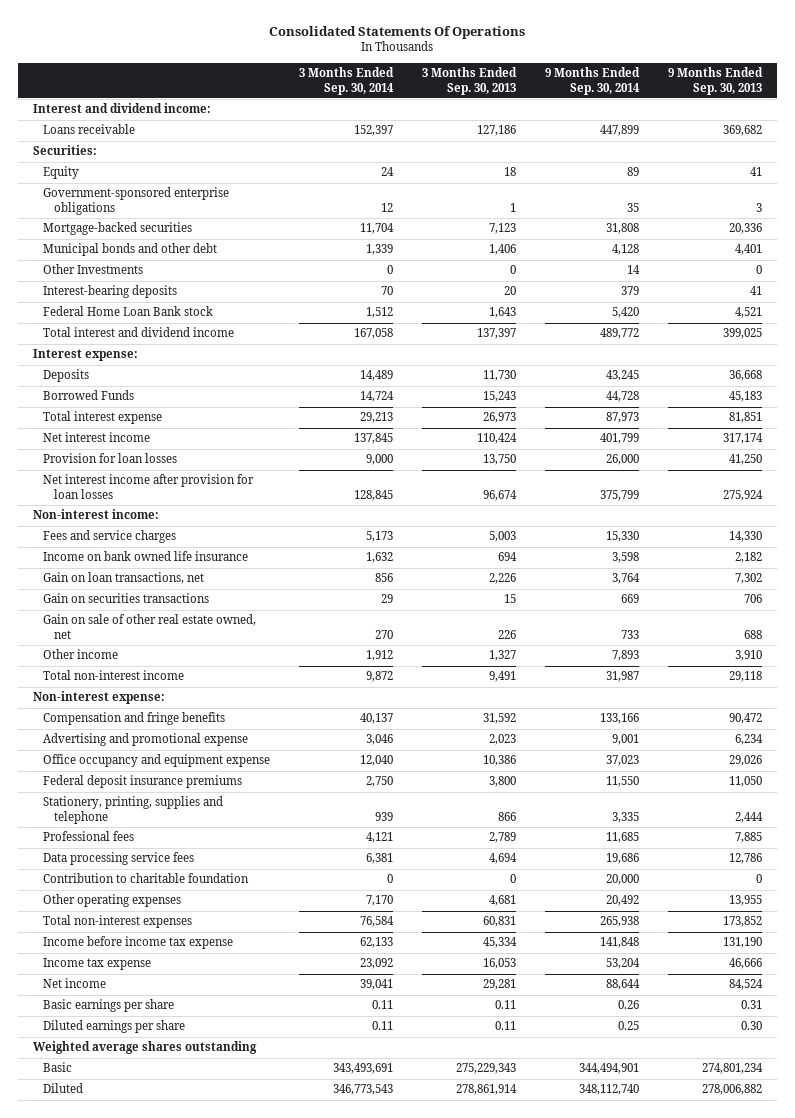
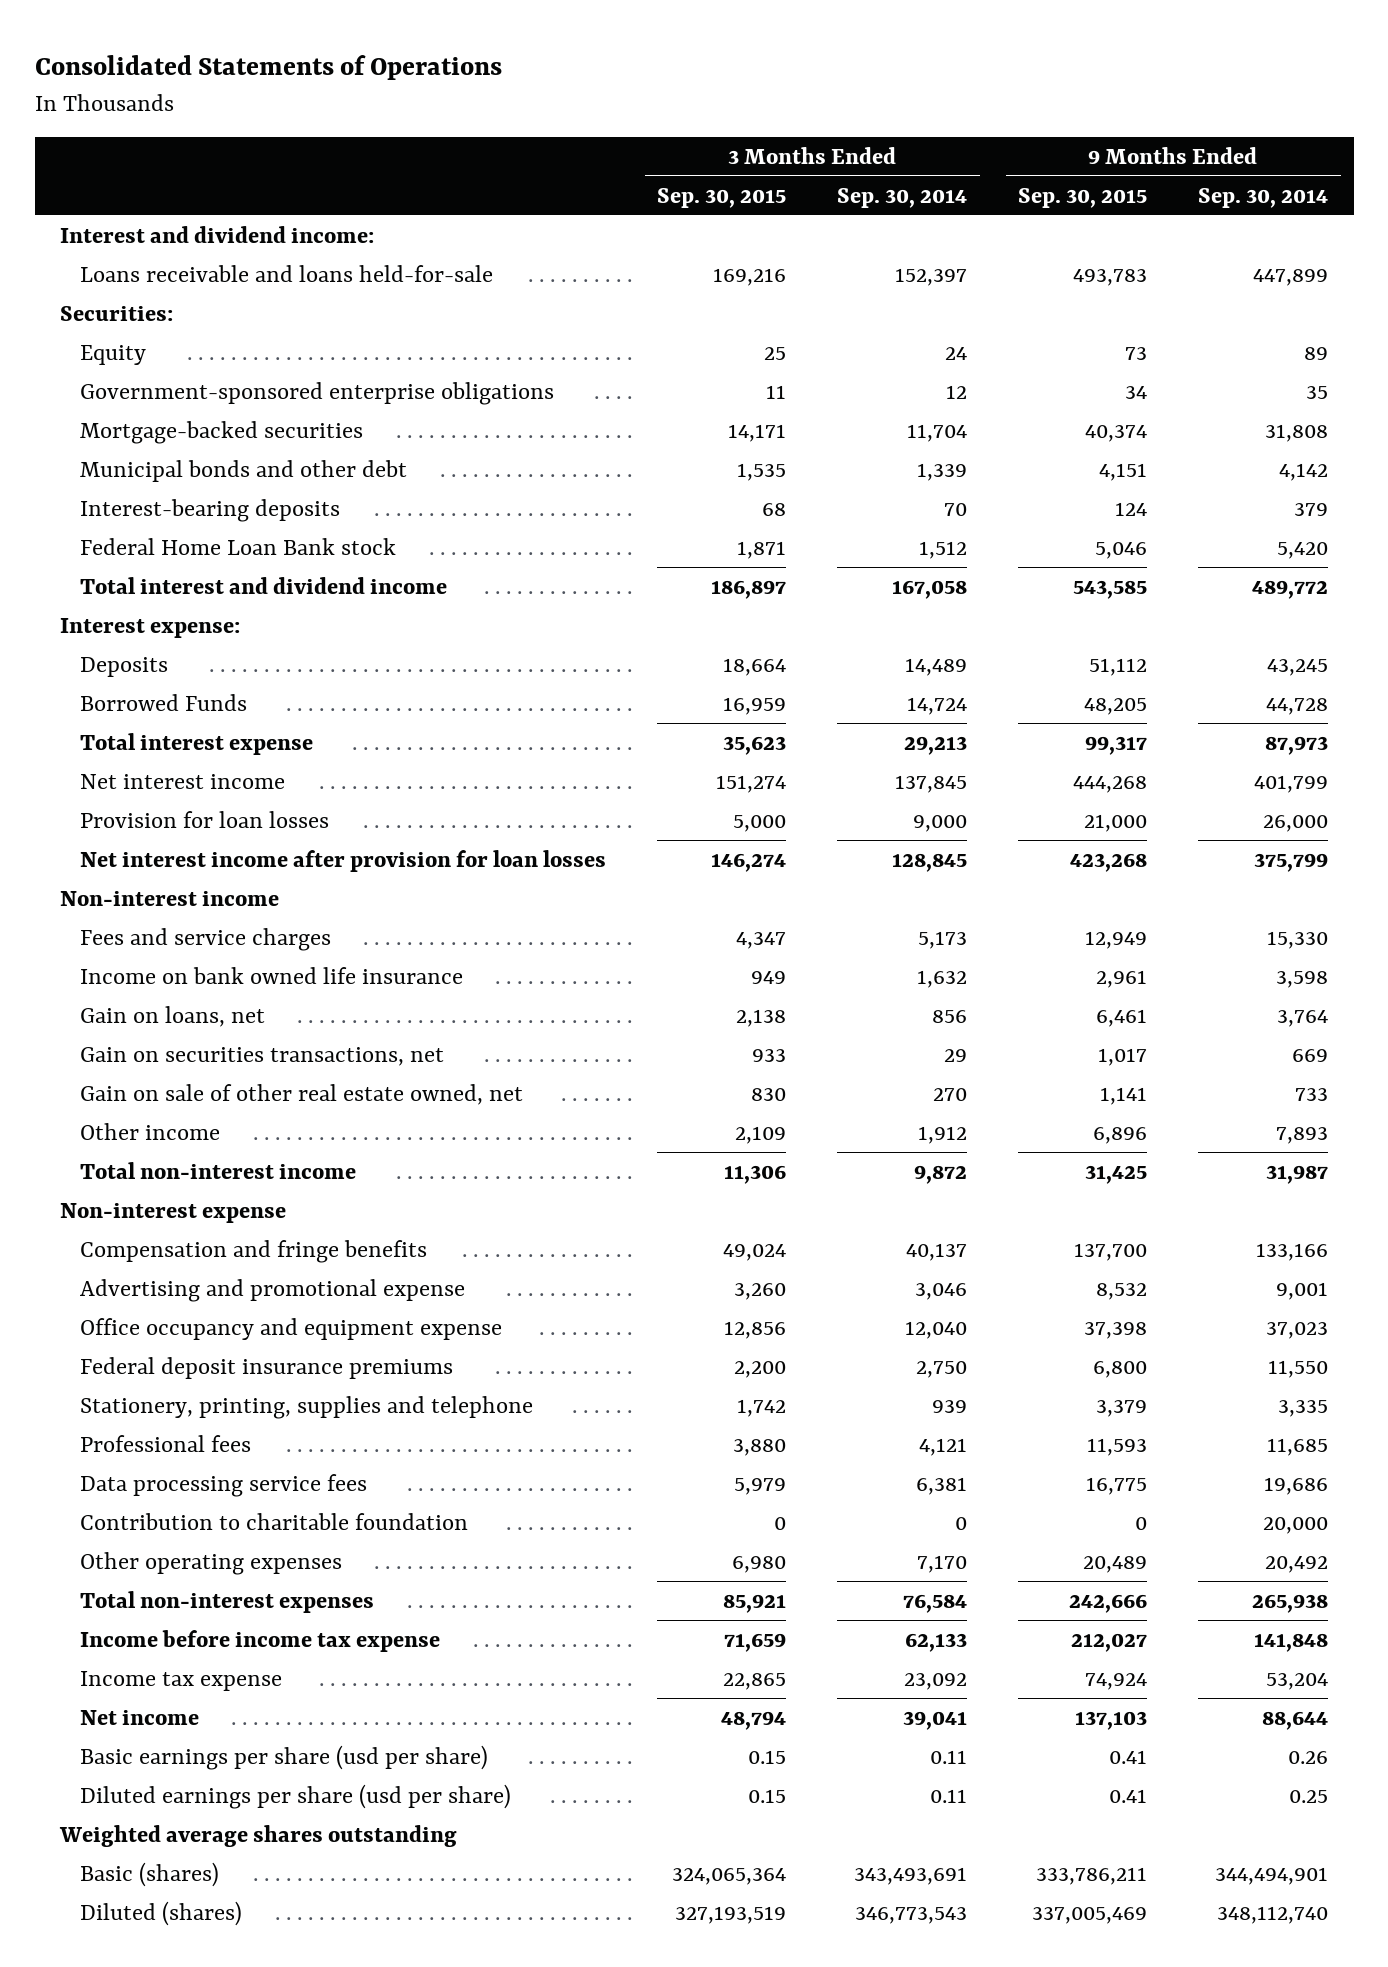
[269,25,526,39] Consolidated Statements Of Operations -> [34,55,502,81] Consolidated Statements of Operations
[422,66,518,95] 3 Months Ended Sep. 30, 2013 -> none
[668,66,764,95] 9 Months Ended Sep. 30, 2013 -> none
none -> [657,187,787,208] Sep. 30, 2015
none -> [1018,187,1148,208] Sep. 30, 2015
[43,124,136,135] Loans receivable -> [80,264,494,282] Loans receivable and loans held-for-sale
[43,264,144,275] Other Investments -> none
[612,244,640,256] 4,128 -> [1279,462,1329,481] 4,142
[32,509,159,520] Non-interest income: -> [60,890,280,906] Non-interest income
[43,572,205,585] Gain on loan transactions, net -> [80,1005,266,1027] Gain on loans, net
[43,593,210,604] Gain on securities transactions -> [80,1046,445,1066] Gain on securities transactions, net
[32,691,165,705] Non-interest expense: -> [60,1202,287,1223] Non-interest expense
[43,999,175,1013] Basic earnings per share -> [80,1744,489,1770] Basic earnings per share (usd per share)
[43,1020,186,1034] Diluted earnings per share -> [80,1783,512,1809] Diluted earnings per share (usd per share)
[43,1062,73,1073] Basic -> [80,1861,220,1887] Basic (shares)
[43,1083,84,1094] Diluted -> [80,1900,243,1926] Diluted (shares)

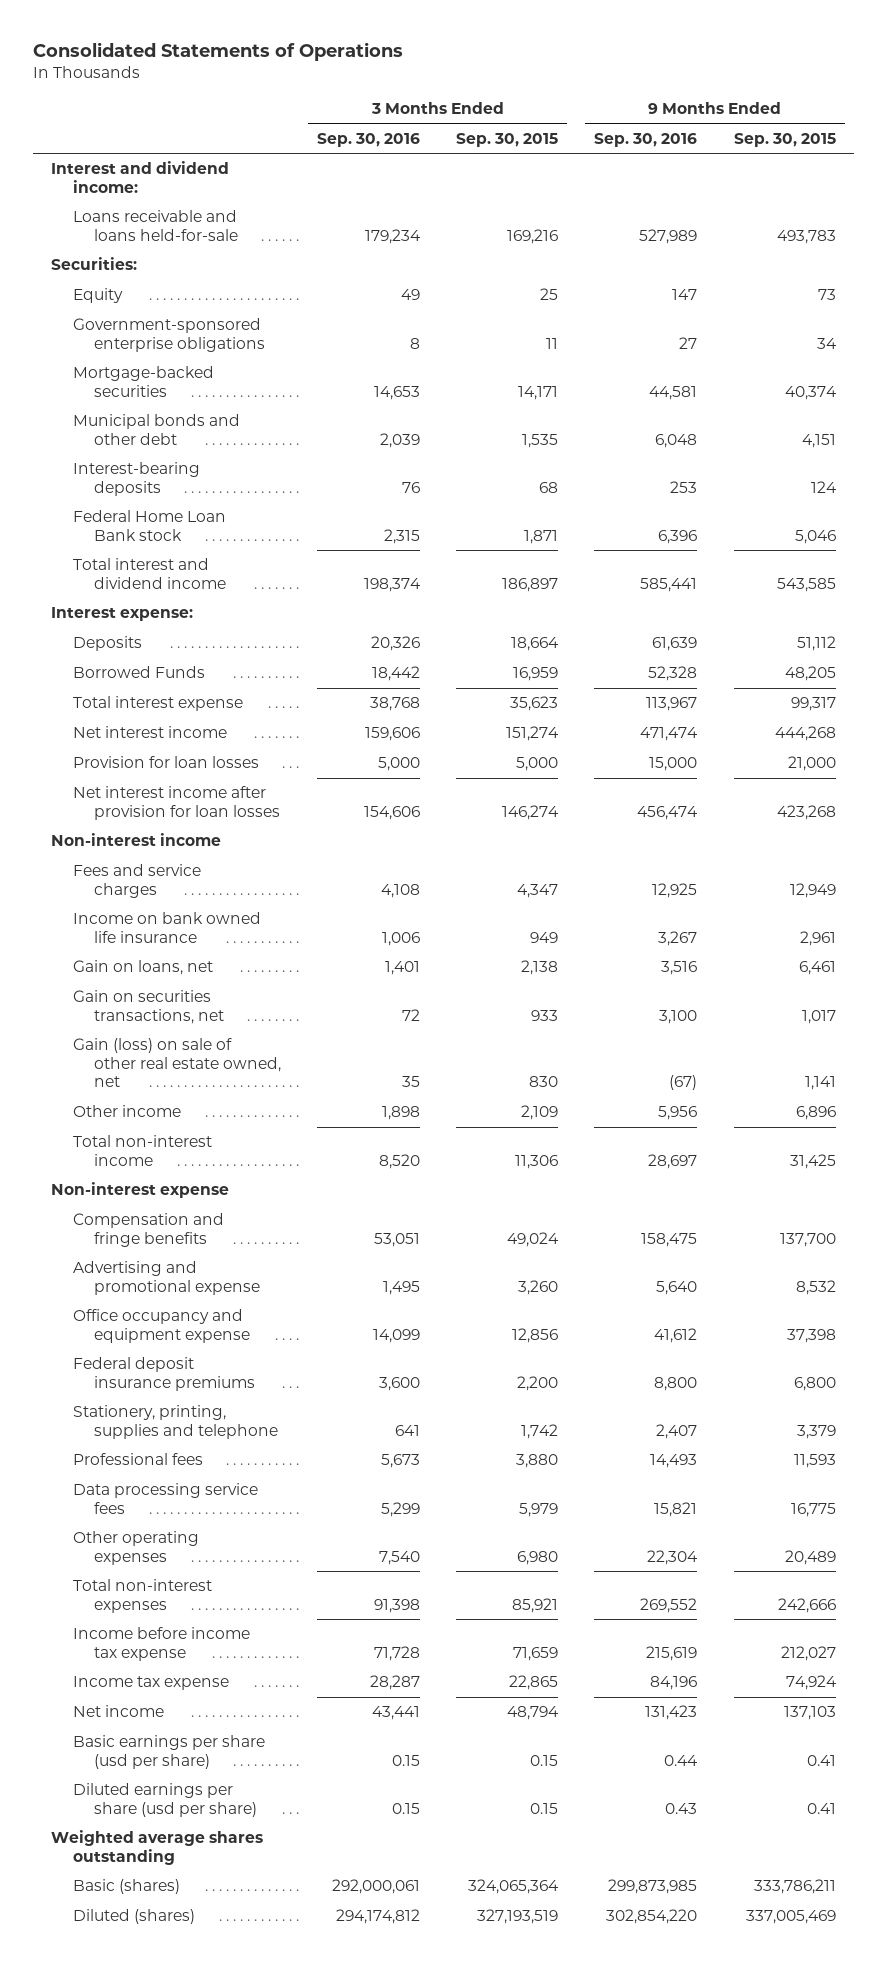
[837,187,968,208] Sep. 30, 2014 -> none
[1198,187,1329,208] Sep. 30, 2014 -> none
none -> [317,132,421,147] Sep. 30, 2016
none -> [594,132,698,147] Sep. 30, 2016
[80,1083,524,1105] Gain on sale of other real estate owned, net -> [72,1038,282,1088] Gain (loss) on sale of other real estate owned, net
[80,1512,469,1530] Contribution to charitable foundation -> none

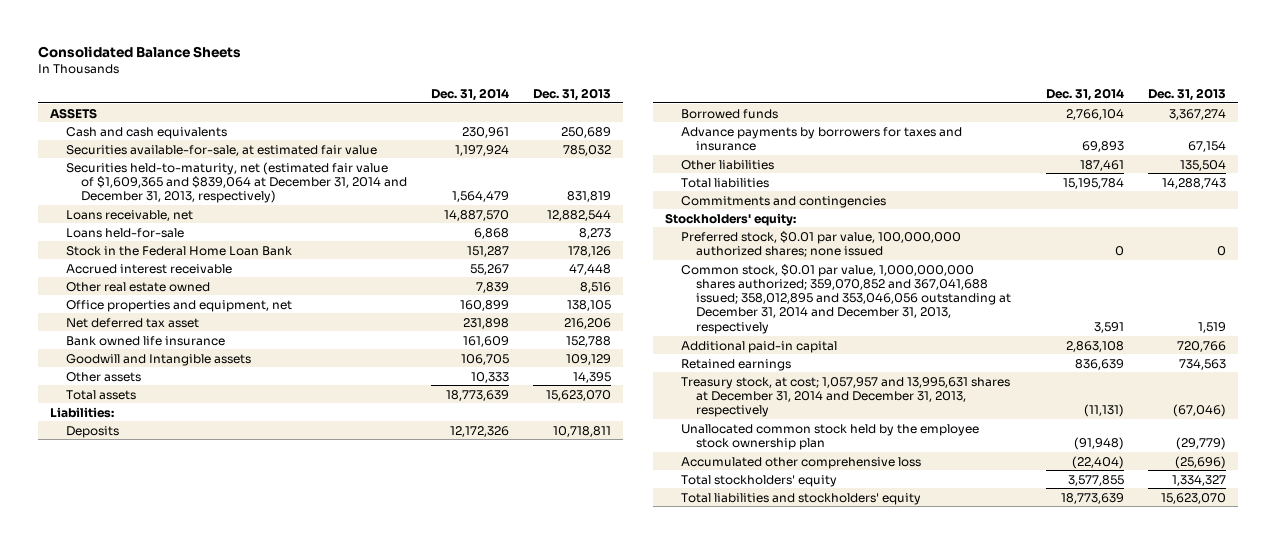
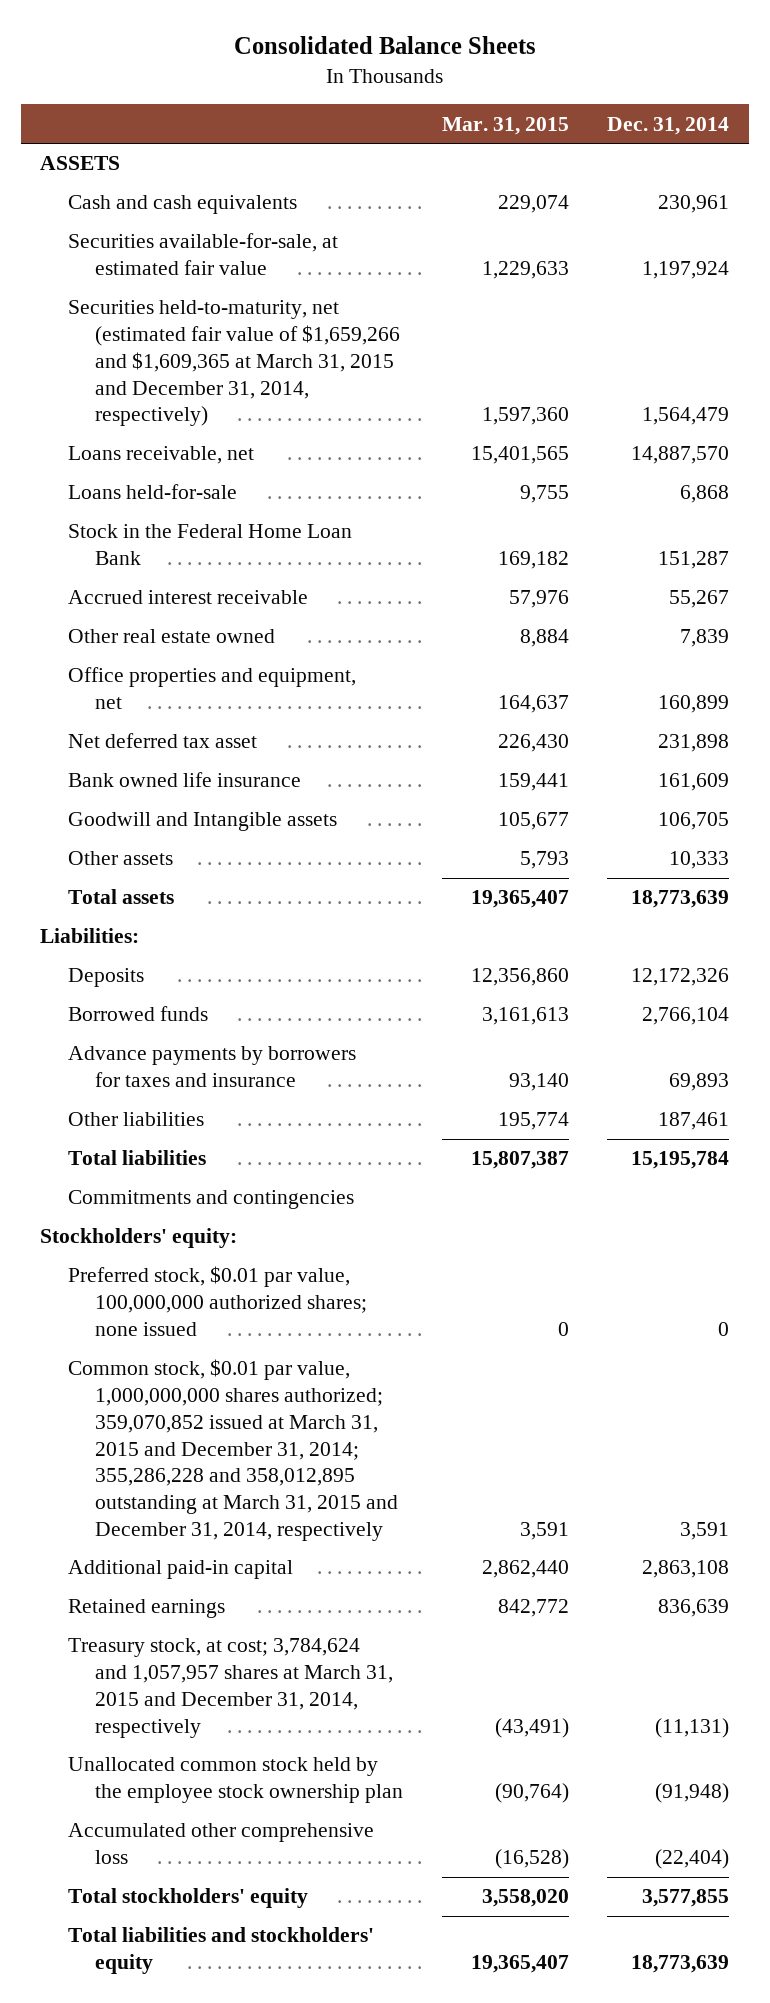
[533,88,612,102] Dec. 31, 2013 -> none
none -> [441,116,569,135] Mar. 31, 2015
[65,161,408,204] Securities held-to-maturity, net (estimated fair value of $1,609,365 and $839,064 at December 31, 2014 and December 31, 2013, respectively) -> [67,300,401,427] Securities held-to-maturity, net (estimated fair value of $1,659,266 and $1,609,365 at March 31, 2015 and December 31, 2014, respectively)
[680,263,1012,334] Common stock, $0.01 par value, 1,000,000,000 shares authorized; 359,070,852 and 367,041,688 issued; 358,012,895 and 353,046,056 outstanding at December 31, 2014 and December 31, 2013, respectively -> [67,1359,399,1541] Common stock, $0.01 par value, 1,000,000,000 shares authorized; 359,070,852 issued at March 31, 2015 and December 31, 2014; 355,286,228 and 358,012,895 outstanding at March 31, 2015 and December 31, 2014, respectively
[680,376,1010,418] Treasury stock, at cost; 1,057,957 and 13,995,631 shares at December 31, 2014 and December 31, 2013, respectively -> [67,1638,394,1738] Treasury stock, at cost; 3,784,624 and 1,057,957 shares at March 31, 2015 and December 31, 2014, respectively

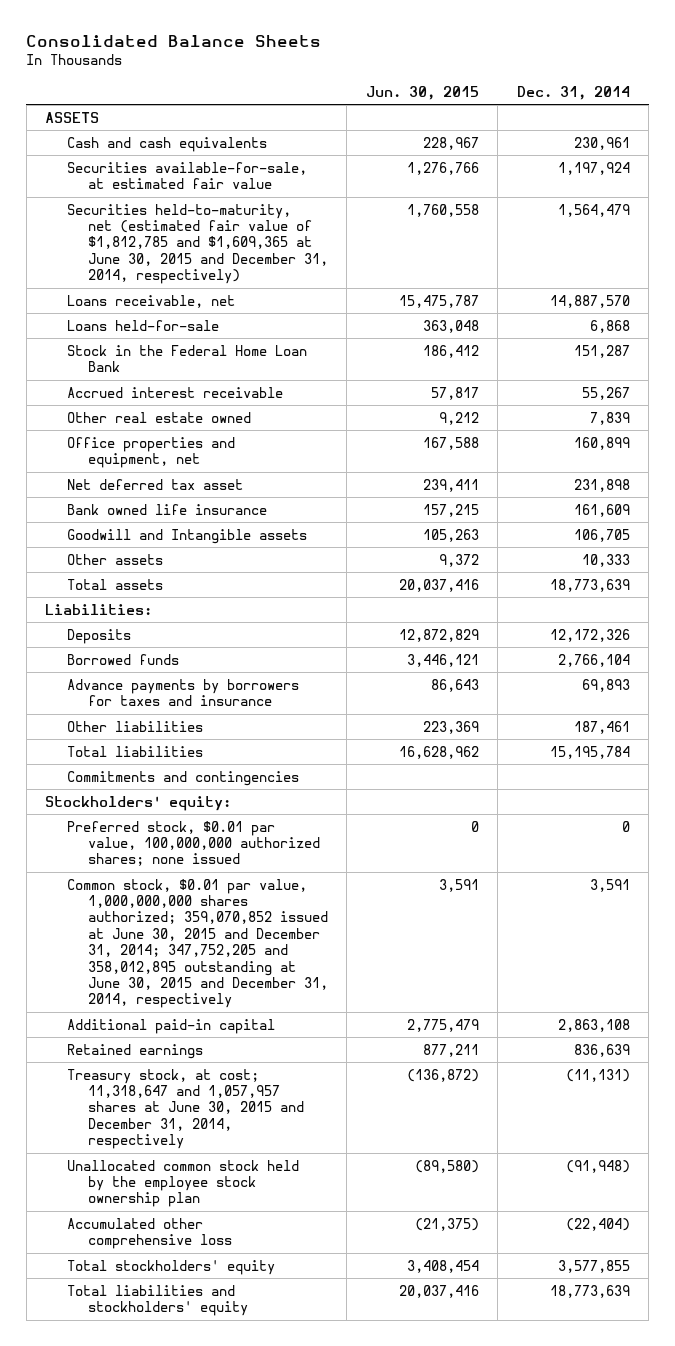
[441,116,569,135] Mar. 31, 2015 -> none
none -> [365,85,479,100] Jun. 30, 2015
[67,300,401,427] Securities held-to-maturity, net (estimated fair value of $1,659,266 and $1,609,365 at March 31, 2015 and December 31, 2014, respectively) -> [66,203,329,285] Securities held-to-maturity, net (estimated fair value of $1,812,785 and $1,609,365 at June 30, 2015 and December 31, 2014, respectively)
[67,1359,399,1541] Common stock, $0.01 par value, 1,000,000,000 shares authorized; 359,070,852 issued at March 31, 2015 and December 31, 2014; 355,286,228 and 358,012,895 outstanding at March 31, 2015 and December 31, 2014, respectively -> [66,878,329,1009] Common stock, $0.01 par value, 1,000,000,000 shares authorized; 359,070,852 issued at June 30, 2015 and December 31, 2014; 347,752,205 and 358,012,895 outstanding at June 30, 2015 and December 31, 2014, respectively
[67,1638,394,1738] Treasury stock, at cost; 3,784,624 and 1,057,957 shares at March 31, 2015 and December 31, 2014, respectively -> [66,1068,305,1150] Treasury stock, at cost; 11,318,647 and 1,057,957 shares at June 30, 2015 and December 31, 2014, respectively

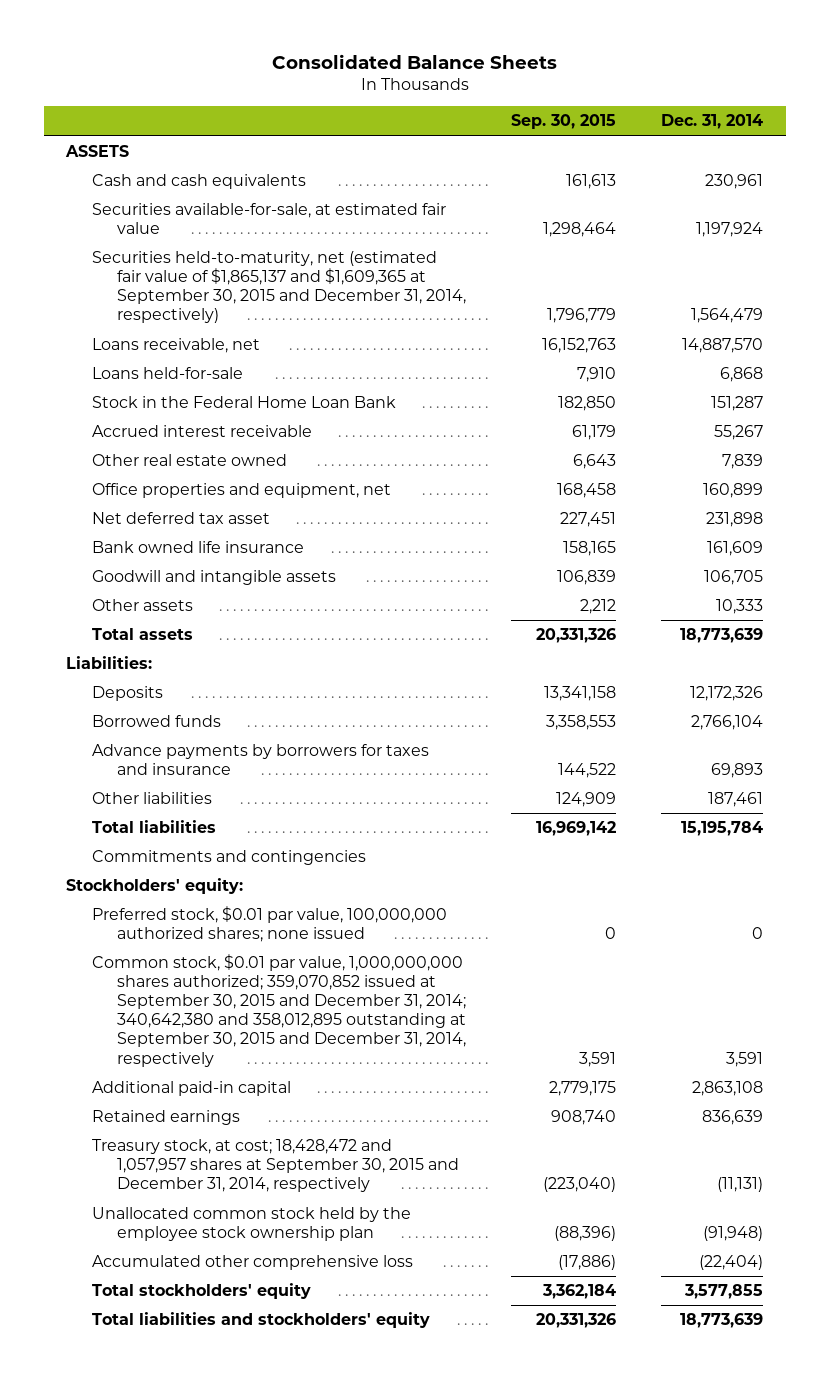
[365,85,479,100] Jun. 30, 2015 -> none
none -> [510,114,616,130] Sep. 30, 2015
[66,203,329,285] Securities held-to-maturity, net (estimated fair value of $1,812,785 and $1,609,365 at June 30, 2015 and December 31, 2014, respectively) -> [91,251,466,324] Securities held-to-maturity, net (estimated fair value of $1,865,137 and $1,609,365 at September 30, 2015 and December 31, 2014, respectively)
[66,528,307,544] Goodwill and Intangible assets -> [91,570,336,586] Goodwill and intangible assets
[66,878,329,1009] Common stock, $0.01 par value, 1,000,000,000 shares authorized; 359,070,852 issued at June 30, 2015 and December 31, 2014; 347,752,205 and 358,012,895 outstanding at June 30, 2015 and December 31, 2014, respectively -> [91,954,466,1067] Common stock, $0.01 par value, 1,000,000,000 shares authorized; 359,070,852 issued at September 30, 2015 and December 31, 2014; 340,642,380 and 358,012,895 outstanding at September 30, 2015 and December 31, 2014, respectively
[66,1068,305,1150] Treasury stock, at cost; 11,318,647 and 1,057,957 shares at June 30, 2015 and December 31, 2014, respectively -> [91,1139,459,1193] Treasury stock, at cost; 18,428,472 and 1,057,957 shares at September 30, 2015 and December 31, 2014, respectively

